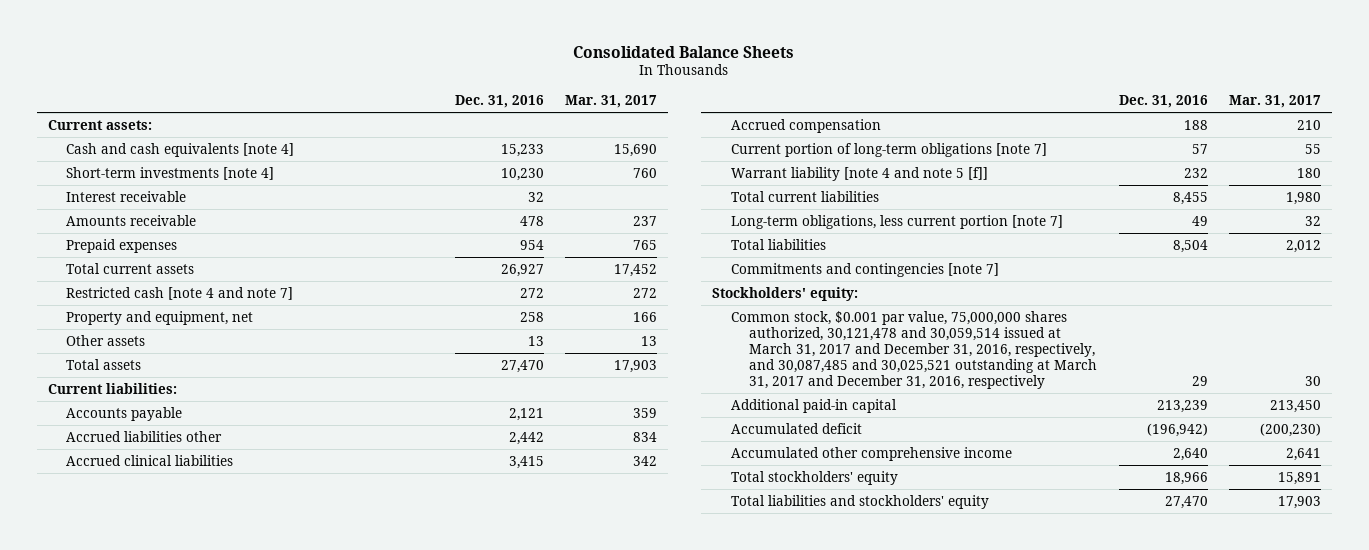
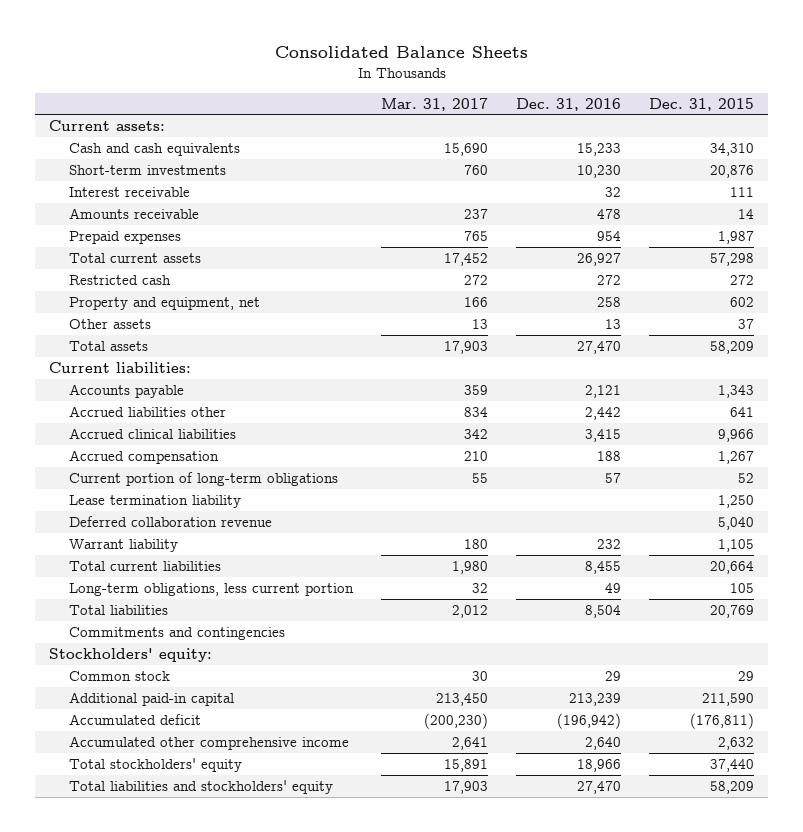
none -> [649,97,755,111] Dec. 31, 2015
[66,142,295,157] Cash and cash equivalents [note 4] -> [69,142,241,156] Cash and cash equivalents
[66,166,275,180] Short-term investments [note 4] -> [69,164,227,175] Short-term investments
[66,286,294,300] Restricted cash [note 4 and note 7] -> [69,274,172,285] Restricted cash
[730,142,1047,157] Current portion of long-term obligations [note 7] -> [69,471,339,486] Current portion of long-term obligations
none -> [69,494,242,508] Lease termination liability
none -> [69,515,273,527] Deferred collaboration revenue
[730,166,988,181] Warrant liability [note 4 and note 5 [f]] -> [69,538,179,552] Warrant liability
[730,214,1063,229] Long-term obligations, less current portion [note 7] -> [69,582,355,596] Long-term obligations, less current portion
[730,262,999,277] Commitments and contingencies [note 7] -> [69,626,286,640] Commitments and contingencies
[730,310,1098,389] Common stock, $0.001 par value, 75,000,000 shares authorized, 30,121,478 and 30,059,514 issued at March 31, 2017 and December 31, 2016, respectively, and 30,087,485 and 30,025,521 outstanding at March 31, 2017 and December 31, 2016, respectively -> [69,670,171,681] Common stock

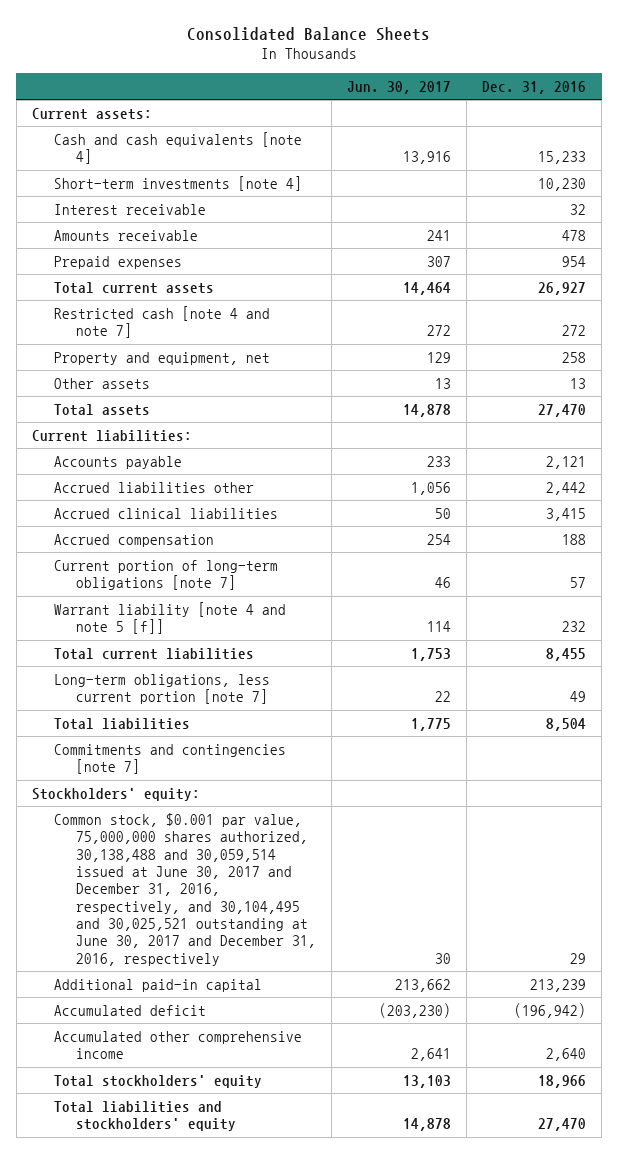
[381,97,489,111] Mar. 31, 2017 -> none
[649,97,755,111] Dec. 31, 2015 -> none
none -> [346,80,451,94] Jun. 30, 2017
[69,142,241,156] Cash and cash equivalents -> [53,131,302,165] Cash and cash equivalents [note 4]
[69,164,227,175] Short-term investments -> [53,175,302,191] Short-term investments [note 4]
[69,274,172,285] Restricted cash -> [53,305,270,339] Restricted cash [note 4 and note 7]
[69,494,242,508] Lease termination liability -> none
[69,515,273,527] Deferred collaboration revenue -> none
[69,471,339,486] Current portion of long-term obligations -> [53,559,278,591] Current portion of long-term obligations [note 7]
[69,538,179,552] Warrant liability -> [53,601,286,635] Warrant liability [note 4 and note 5 [f]]
[69,582,355,596] Long-term obligations, less current portion -> [53,673,270,705] Long-term obligations, less current portion [note 7]
[69,626,286,640] Commitments and contingencies -> [53,743,286,775] Commitments and contingencies [note 7]
[69,670,171,681] Common stock -> [53,812,316,966] Common stock, $0.001 par value, 75,000,000 shares authorized, 30,138,488 and 30,059,514 issued at June 30, 2017 and December 31, 2016, respectively, and 30,104,495 and 30,025,521 outstanding at June 30, 2017 and December 31, 2016, respectively

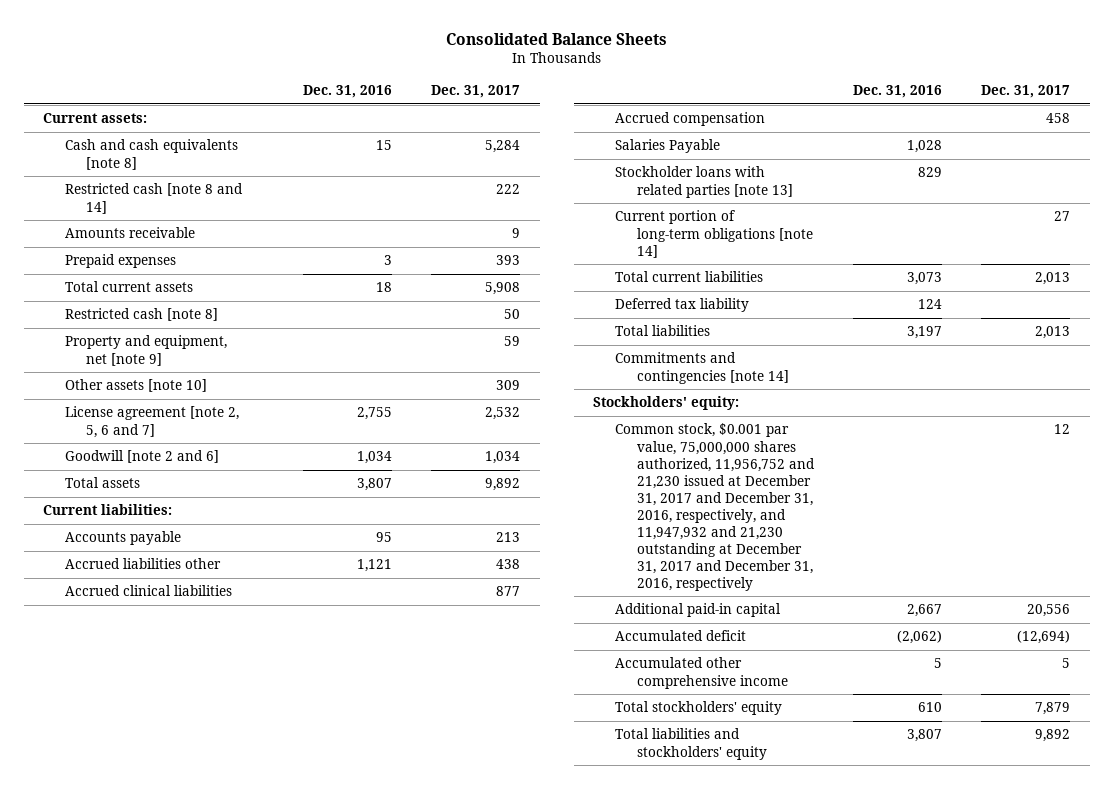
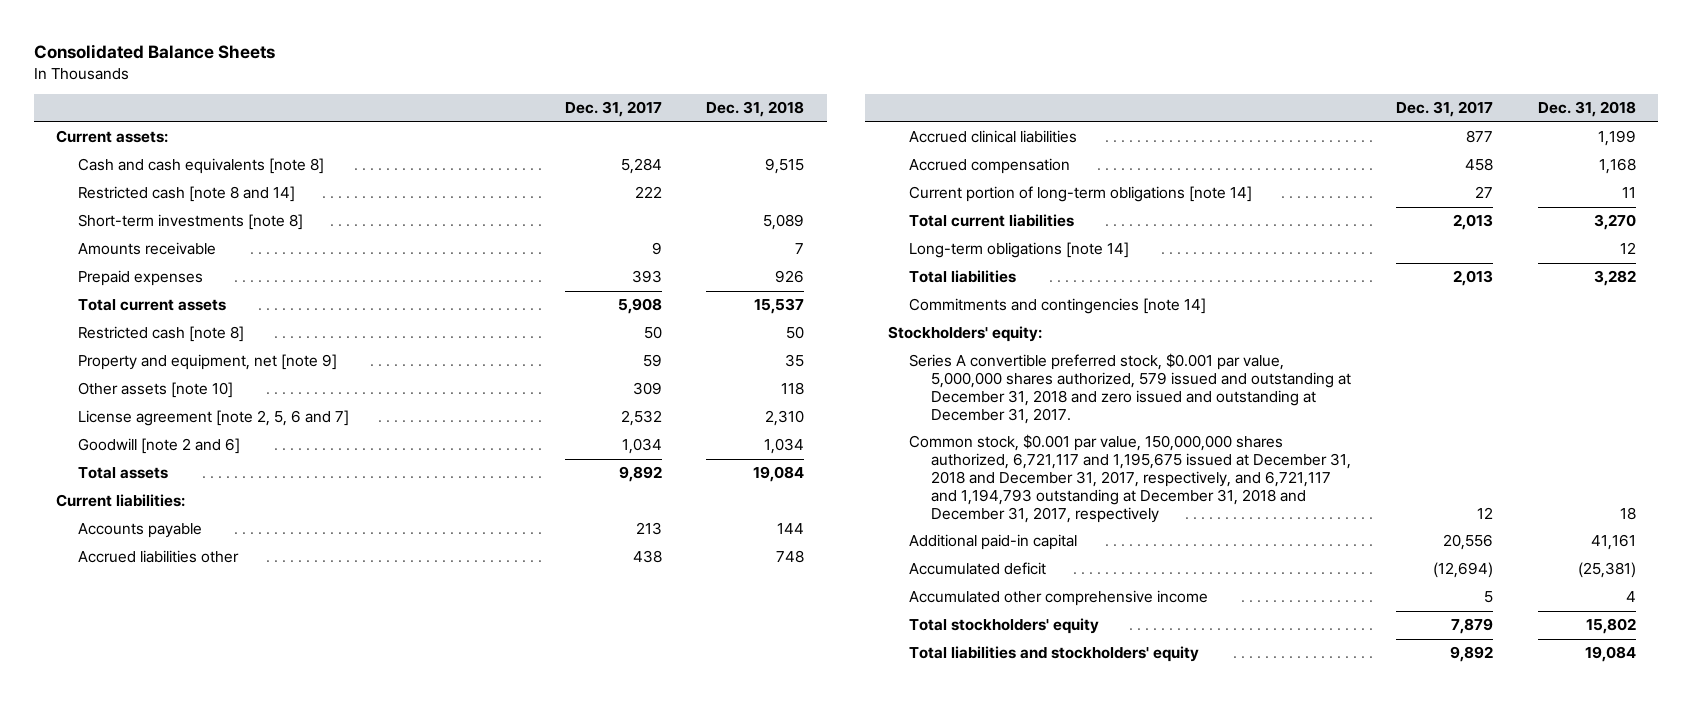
[302,84,392,98] Dec. 31, 2016 -> none
none -> [706,101,805,118] Dec. 31, 2018
none -> [78,214,304,231] Short-term investments [note 8]
[615,139,721,154] Salaries Payable -> none
[615,166,793,198] Stockholder loans with related parties [note 13] -> none
[615,298,750,313] Deferred tax liability -> none
none -> [909,242,1130,259] Long-term obligations [note 14]
none -> [909,353,1351,425] Series A convertible preferred stock, $0.001 par value, 5,000,000 shares authorized, 579 issued and outstanding at December 31, 2018 and zero issued and outstanding at December 31, 2017.
[615,423,815,591] Common stock, $0.001 par value, 75,000,000 shares authorized, 11,956,752 and 21,230 issued at December 31, 2017 and December 31, 2016, respectively, and 11,947,932 and 21,230 outstanding at December 31, 2017 and December 31, 2016, respectively -> [909,434,1351,524] Common stock, $0.001 par value, 150,000,000 shares authorized, 6,721,117 and 1,195,675 issued at December 31, 2018 and December 31, 2017, respectively, and 6,721,117 and 1,194,793 outstanding at December 31, 2018 and December 31, 2017, respectively

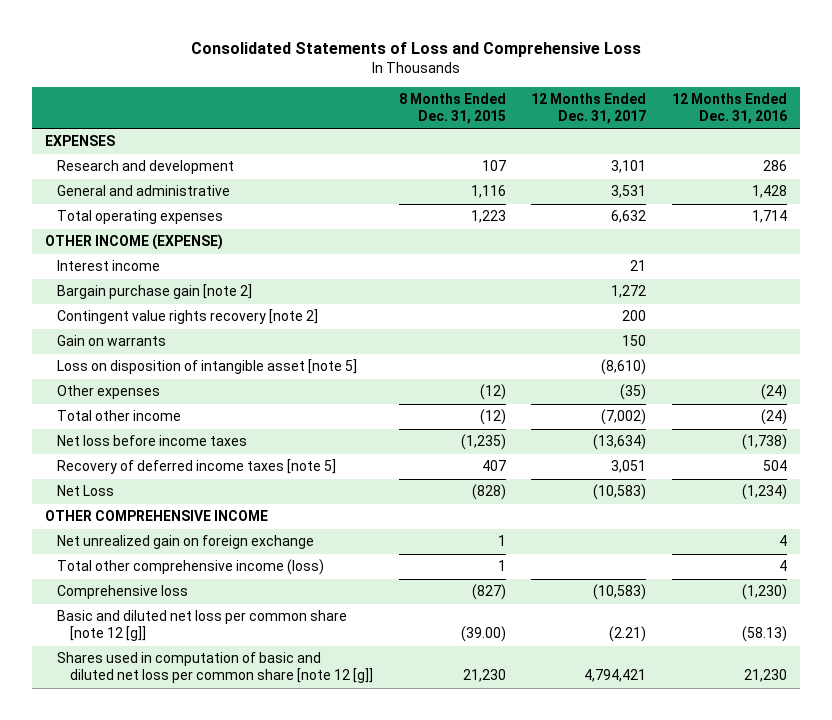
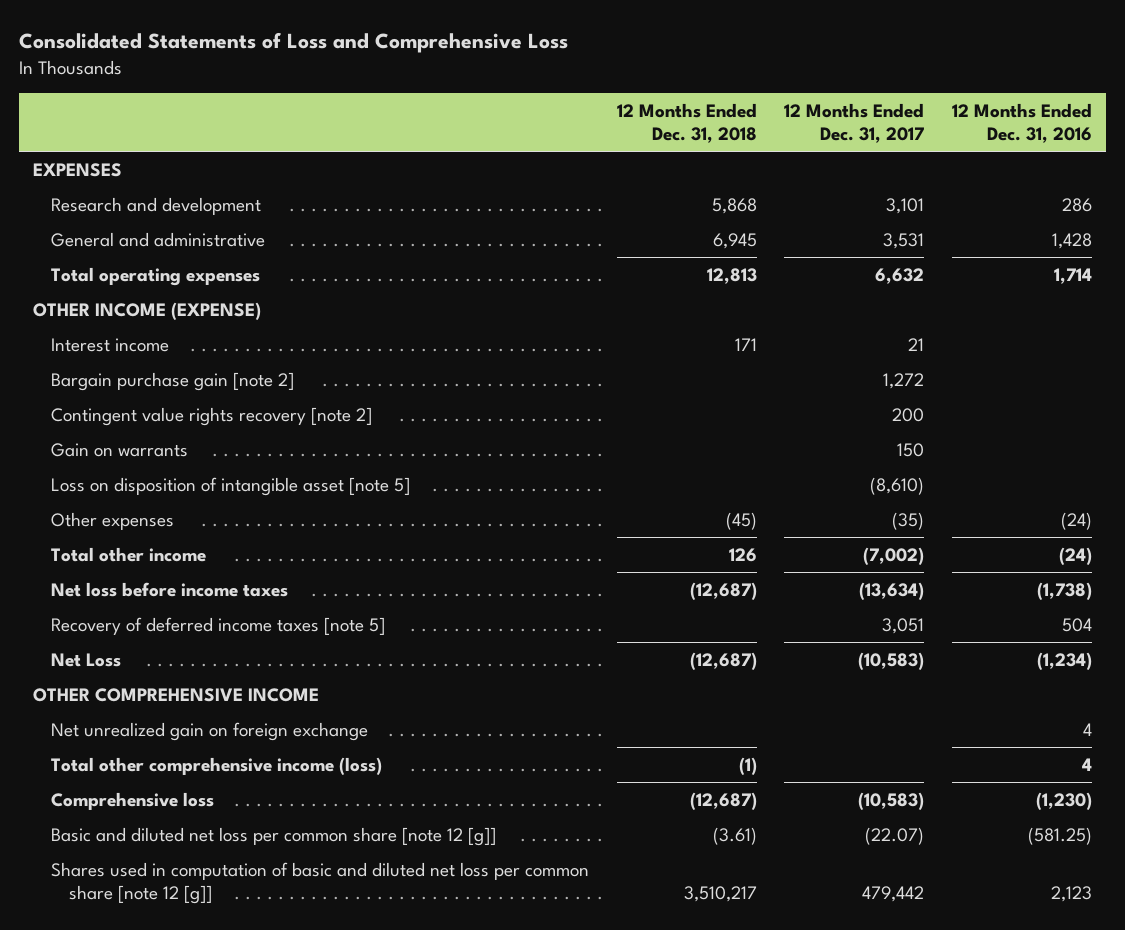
[398,93,506,125] 8 Months Ended Dec. 31, 2015 -> none
none -> [616,102,757,144] 12 Months Ended Dec. 31, 2018
[609,626,647,643] (2.21) -> [865,826,925,845] (22.07)
[742,626,788,643] (58.13) -> [1027,826,1092,845] (581.25)
[584,669,647,683] 4,794,421 -> [862,886,925,903] 479,442
[744,669,788,683] 21,230 -> [1050,886,1092,903] 2,123

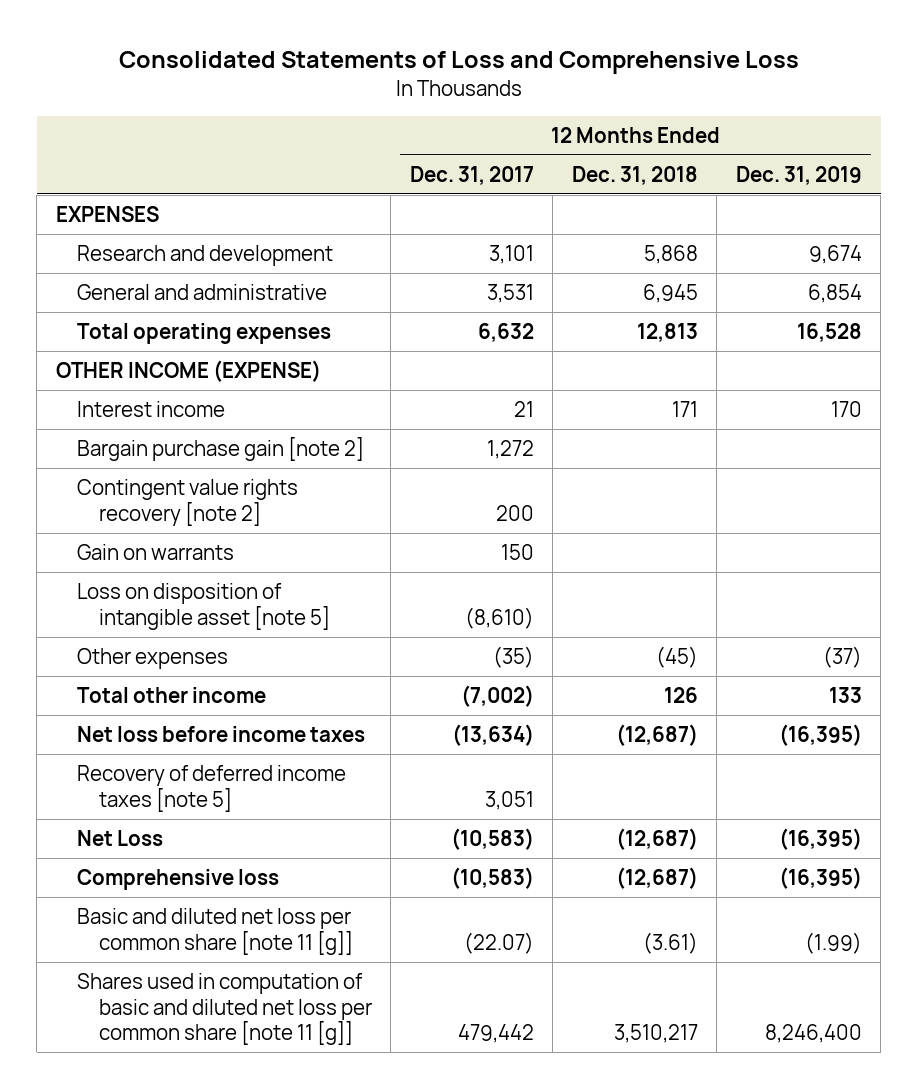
[951,102,1092,144] 12 Months Ended Dec. 31, 2016 -> none
none -> [735,165,862,185] Dec. 31, 2019
[32,687,319,702] OTHER COMPREHENSIVE INCOME -> none
[50,721,368,741] Net unrealized gain on foreign exchange -> none
[50,756,382,775] Total other comprehensive income (loss) -> none
[50,826,496,846] Basic and diluted net loss per common share [note 12 [g]] -> [77,907,353,955] Basic and diluted net loss per common share [note 11 [g]]
[50,861,589,905] Shares used in computation of basic and diluted net loss per common share [note 12 [g]] -> [77,972,372,1046] Shares used in computation of basic and diluted net loss per common share [note 11 [g]]

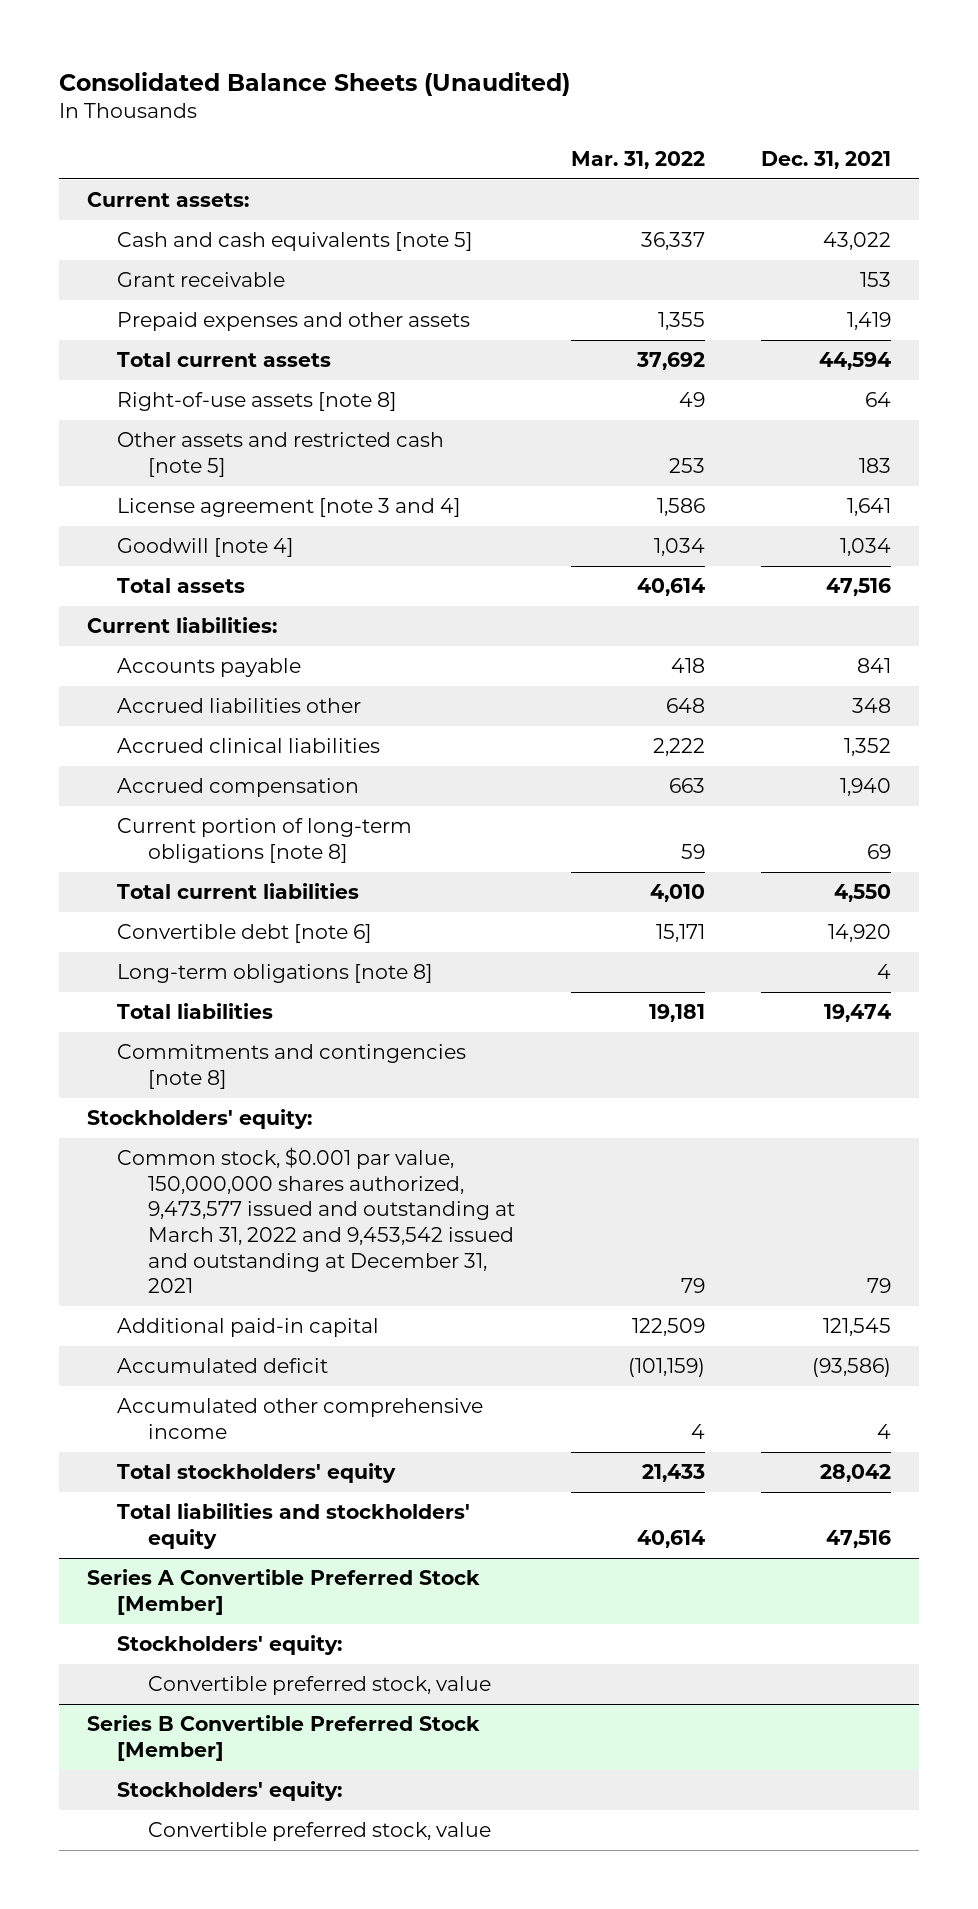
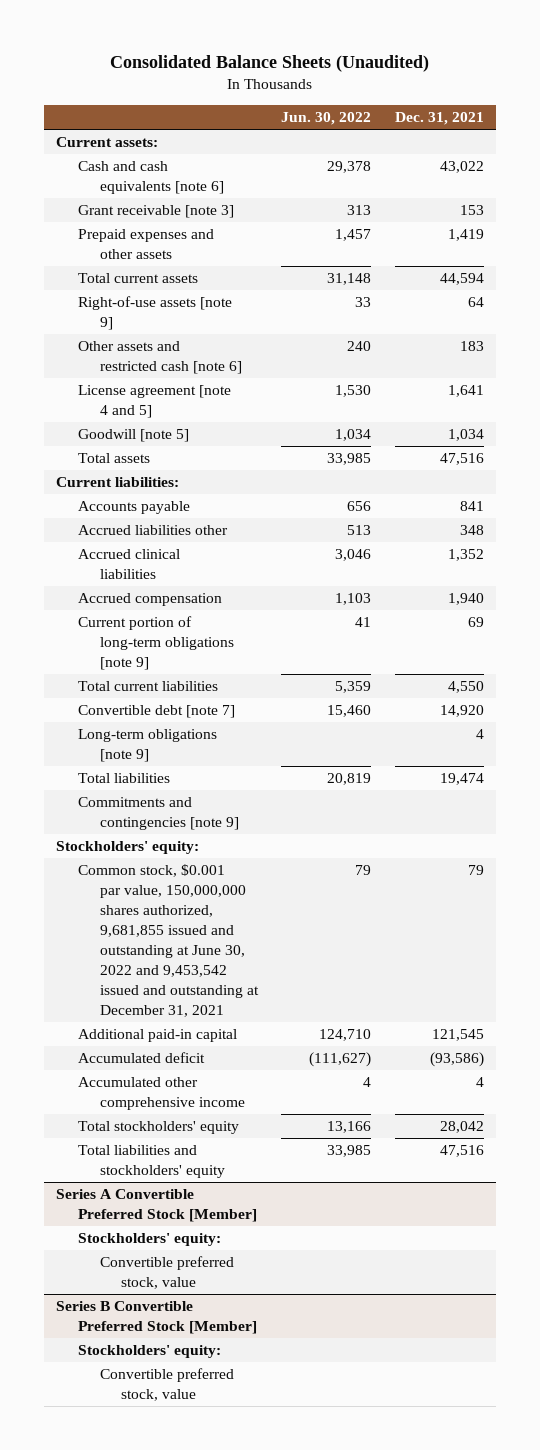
[570,150,705,169] Mar. 31, 2022 -> none
none -> [281,111,372,125] Jun. 30, 2022
[117,232,474,252] Cash and cash equivalents [note 5] -> [77,161,224,195] Cash and cash equivalents [note 6]
[117,272,286,288] Grant receivable -> [77,205,234,219] Grant receivable [note 3]
[117,392,398,412] Right-of-use assets [note 8] -> [77,296,232,331] Right-of-use assets [note 9]
[117,432,445,477] Other assets and restricted cash [note 5] -> [77,341,242,375] Other assets and restricted cash [note 6]
[117,498,462,518] License agreement [note 3 and 4] -> [77,385,231,419] License agreement [note 4 and 5]
[117,538,295,558] Goodwill [note 4] -> [77,429,189,443] Goodwill [note 5]
[117,818,413,863] Current portion of long-term obligations [note 8] -> [77,616,234,671] Current portion of long-term obligations [note 9]
[117,924,373,944] Convertible debt [note 6] -> [77,705,235,719] Convertible debt [note 7]
[117,964,434,984] Long-term obligations [note 8] -> [77,729,217,763] Long-term obligations [note 9]
[117,1044,467,1089] Commitments and contingencies [note 8] -> [77,797,239,831] Commitments and contingencies [note 9]
[117,1147,515,1294] Common stock, $0.001 par value, 150,000,000 shares authorized, 9,473,577 issued and outstanding at March 31, 2022 and 9,453,542 issued and outstanding at December 31, 2021 -> [77,864,259,1017] Common stock, $0.001 par value, 150,000,000 shares authorized, 9,681,855 issued and outstanding at June 30, 2022 and 9,453,542 issued and outstanding at December 31, 2021

